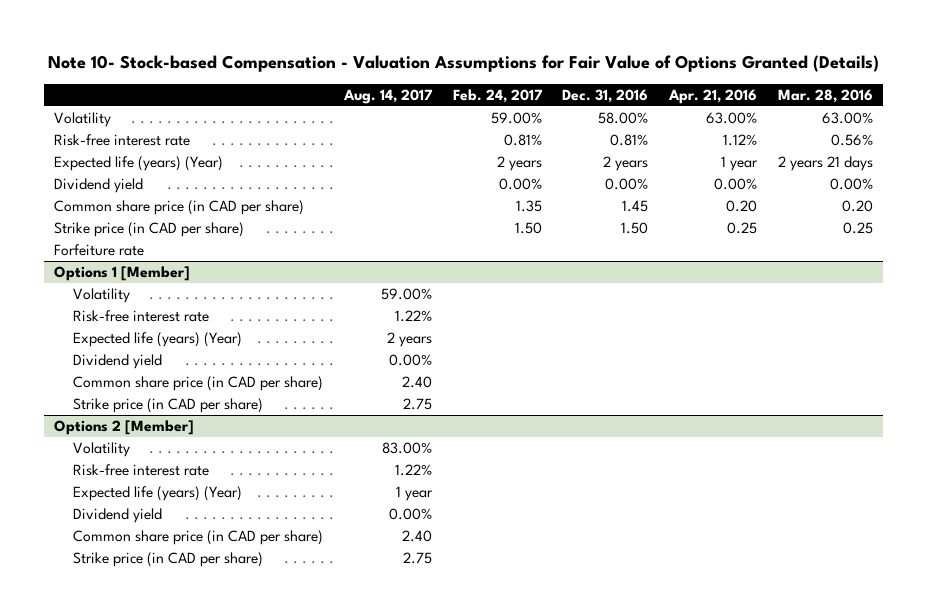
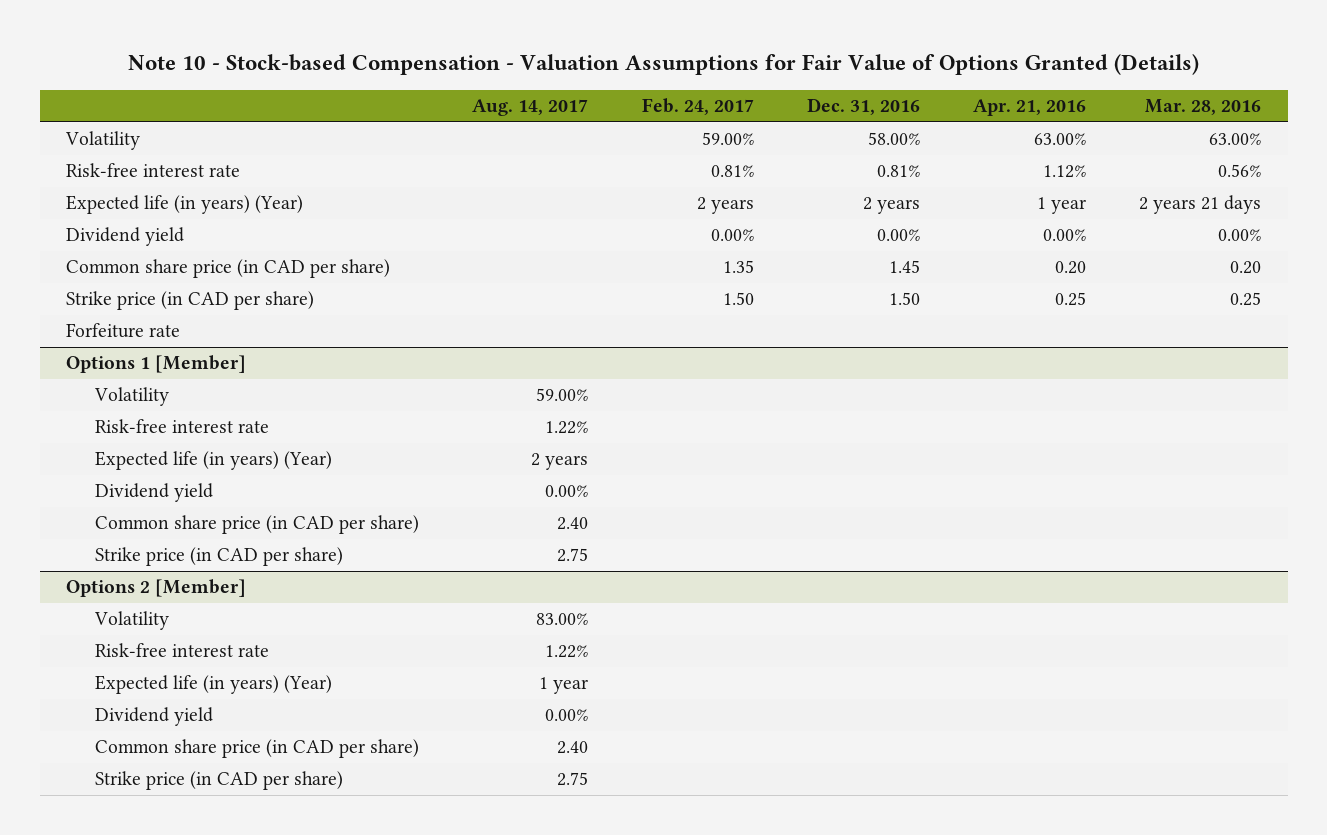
[47,54,879,72] Note 10- Stock-based Compensation - Valuation Assumptions for Fair Value of Options Granted (Details) -> [127,54,1199,76] Note 10 - Stock-based Compensation - Valuation Assumptions for Fair Value of Options Granted (Details)
[54,156,224,172] Expected life (years) (Year) -> [66,195,304,215] Expected life (in years) (Year)
[73,332,243,348] Expected life (years) (Year) -> [95,451,333,471] Expected life (in years) (Year)
[73,486,243,502] Expected life (years) (Year) -> [95,675,333,695] Expected life (in years) (Year)

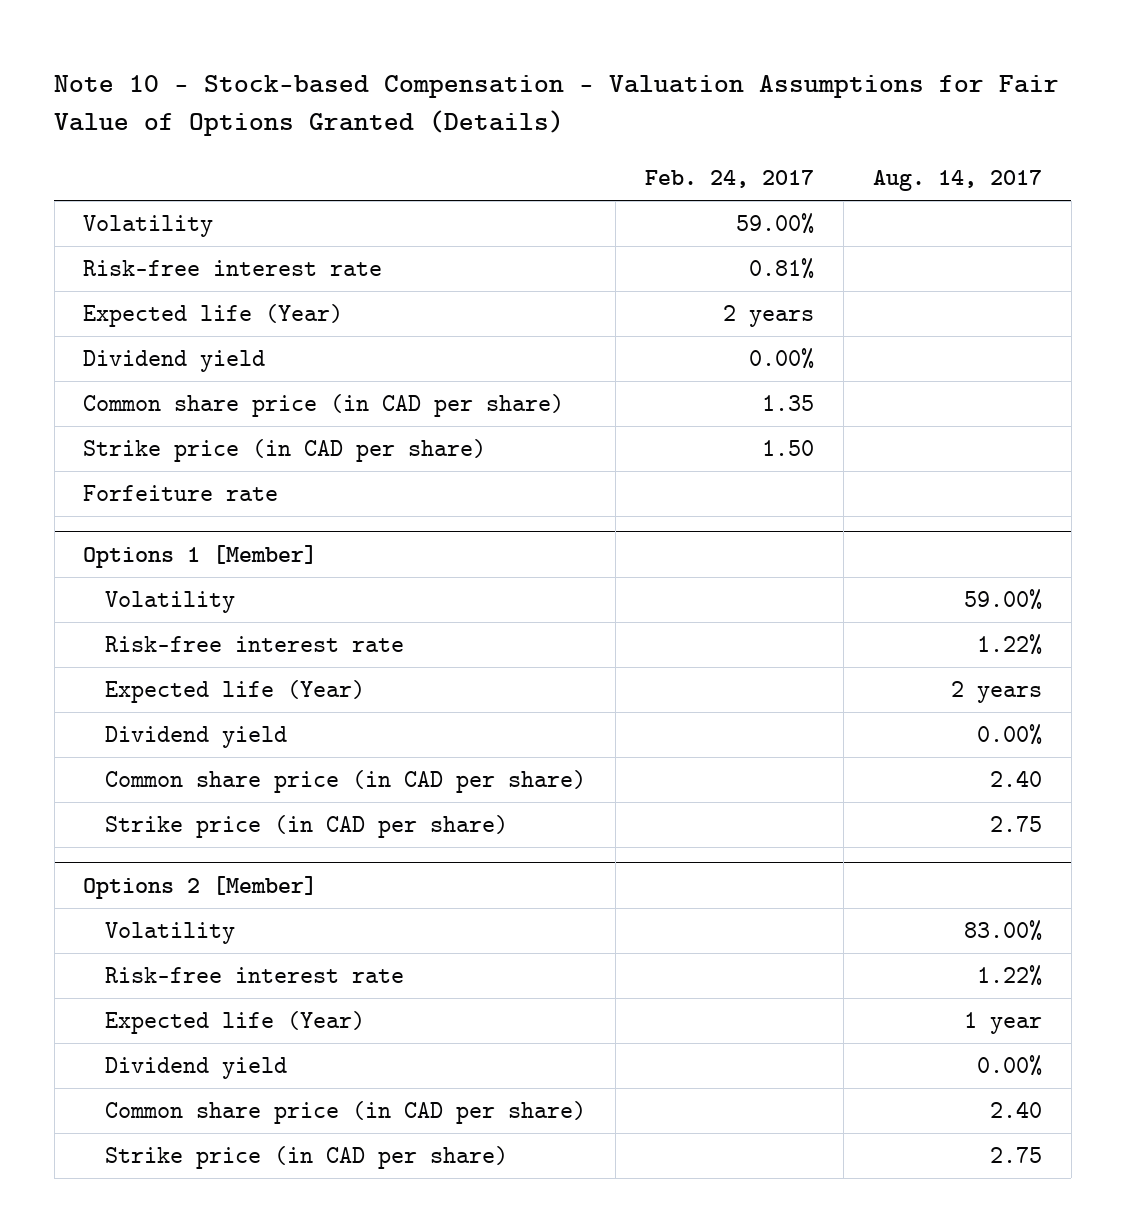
[806,98,920,116] Dec. 31, 2016 -> none
[972,99,1086,117] Apr. 21, 2016 -> none
[1145,99,1262,116] Mar. 28, 2016 -> none
[66,195,304,215] Expected life (in years) (Year) -> [83,304,344,328] Expected life (Year)
[95,451,333,471] Expected life (in years) (Year) -> [105,680,366,704] Expected life (Year)
[95,675,333,695] Expected life (in years) (Year) -> [105,1011,366,1035] Expected life (Year)

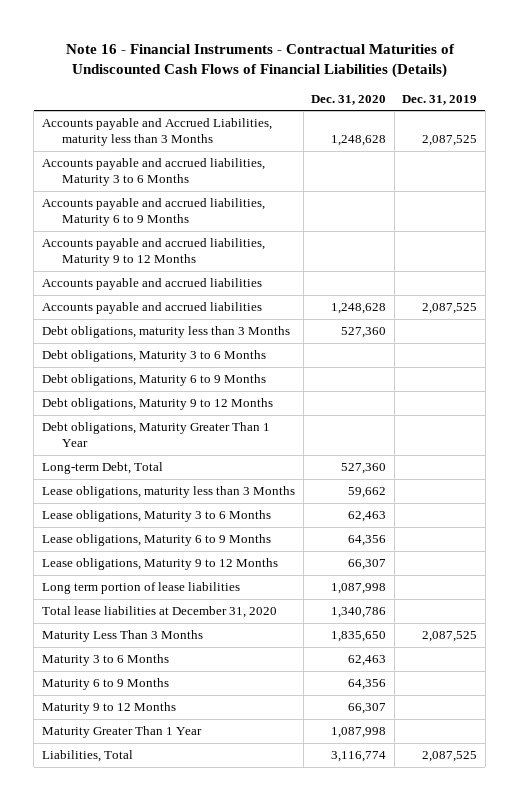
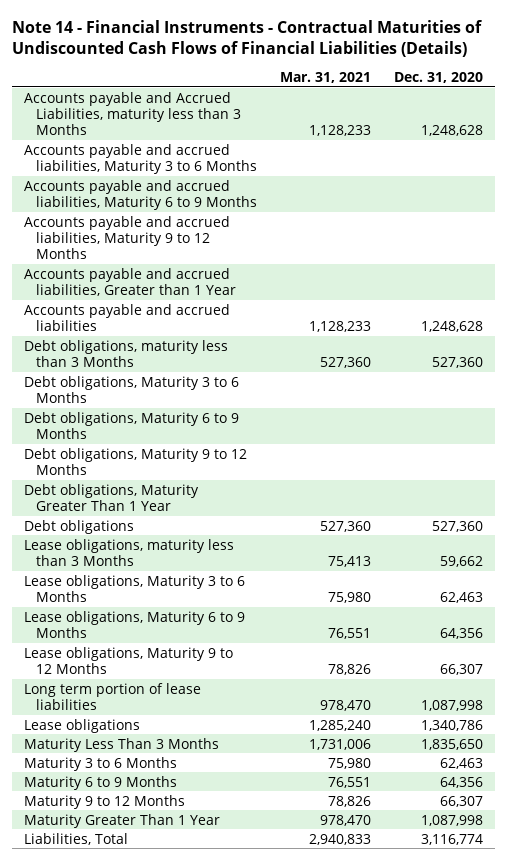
[65,43,455,78] Note 16 - Financial Instruments - Contractual Maturities of Undiscounted Cash Flows of Financial Liabilities (Details) -> [11,19,482,57] Note 14 - Financial Instruments - Contractual Maturities of Undiscounted Cash Flows of Financial Liabilities (Details)
[402,94,478,105] Dec. 31, 2019 -> none
none -> [280,71,372,83] Mar. 31, 2021
[42,277,263,290] Accounts payable and accrued liabilities -> [23,267,236,296] Accounts payable and accrued liabilities, Greater than 1 Year
[42,461,164,474] Long-term Debt, Total -> [23,519,134,534] Debt obligations
[42,605,278,618] Total lease liabilities at December 31, 2020 -> [23,718,140,733] Lease obligations

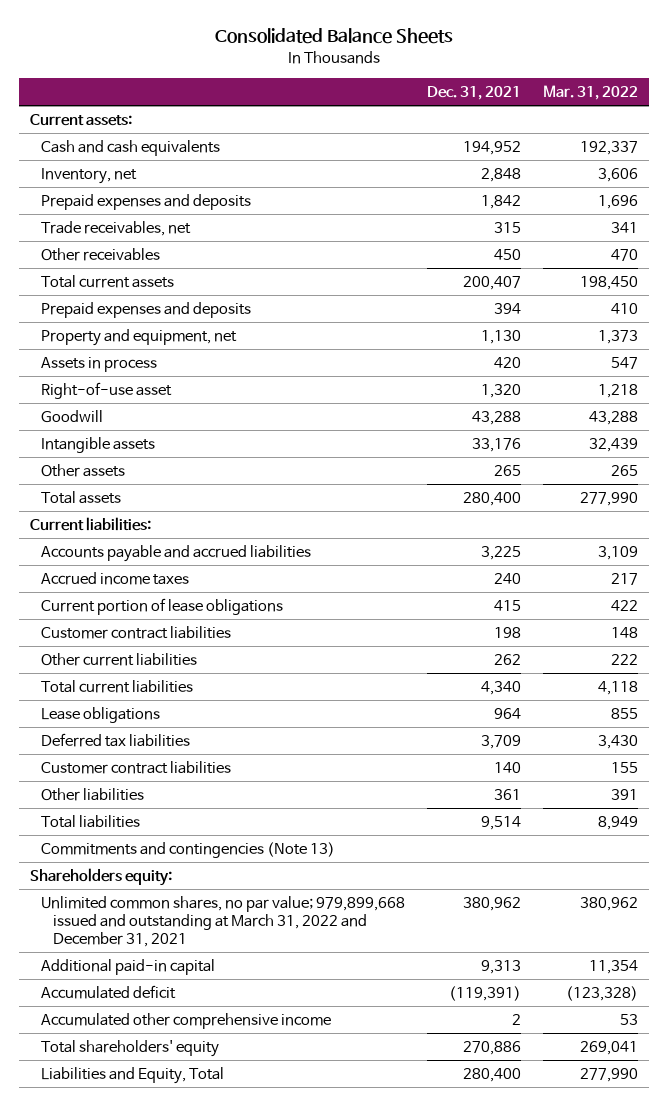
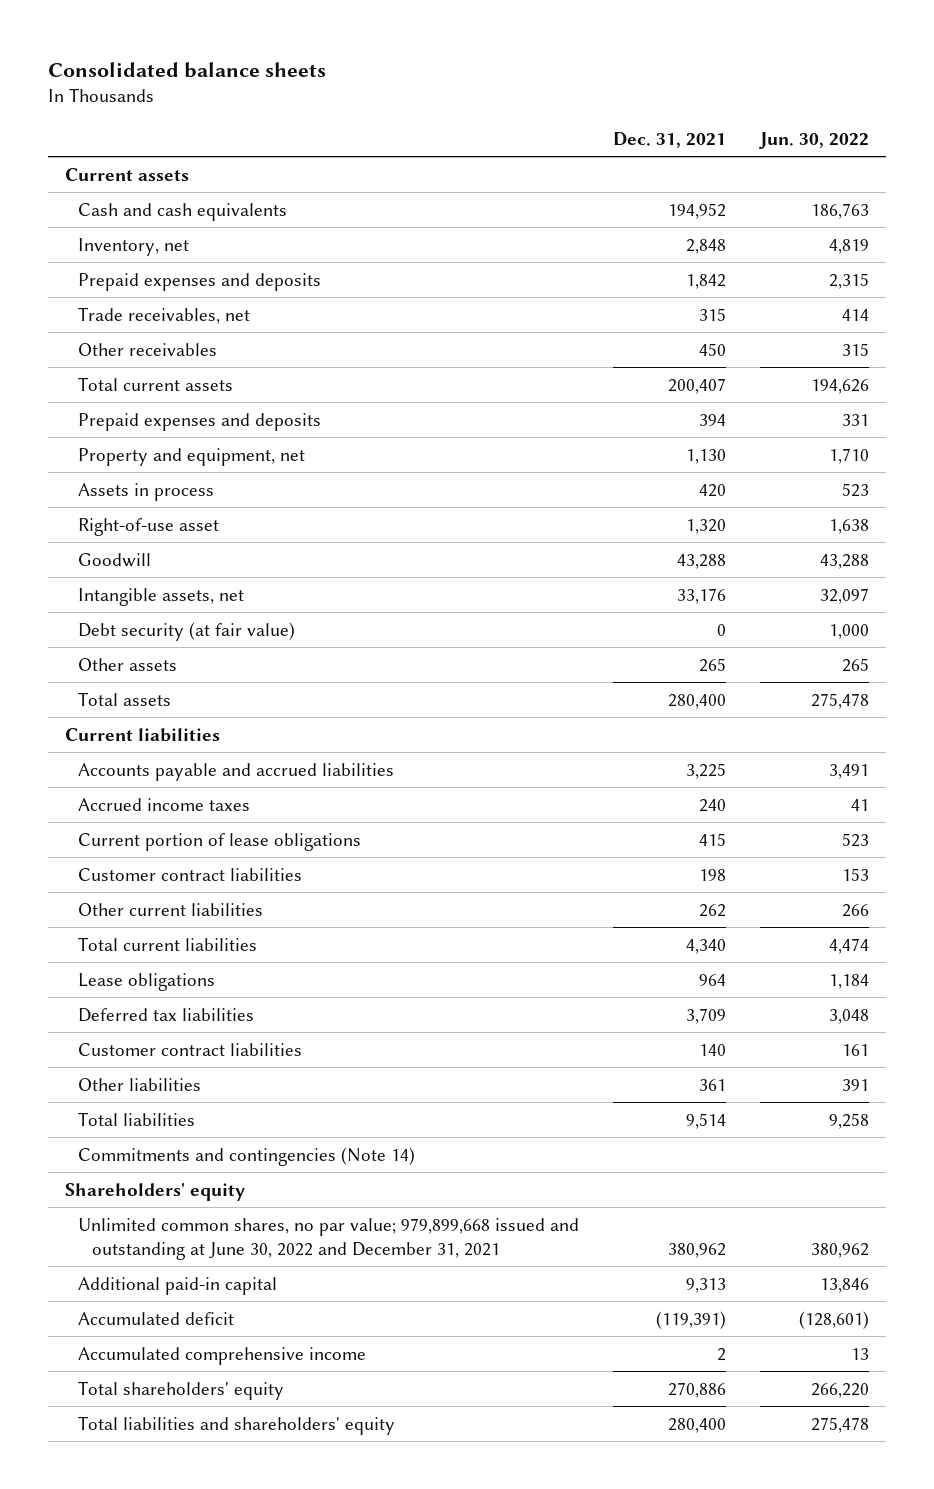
[214,28,453,45] Consolidated Balance Sheets -> [48,62,327,79] Consolidated balance sheets
[542,85,638,101] Mar. 31, 2022 -> none
none -> [759,131,870,149] Jun. 30, 2022
[29,114,132,127] Current assets: -> [64,167,189,181] Current assets
[41,437,156,454] Intangible assets -> [78,587,245,606] Intangible assets, net
none -> [78,621,296,641] Debt security (at fair value)
[29,517,151,532] Current liabilities: -> [64,727,220,742] Current liabilities
[41,842,336,859] Commitments and contingencies (Note 13) -> [78,1146,416,1166] Commitments and contingencies (Note 14)
[29,868,172,887] Shareholders equity: -> [64,1182,245,1201] Shareholders' equity
[41,896,406,948] Unlimited common shares, no par value; 979,899,668 issued and outstanding at March 31, 2022 and December 31, 2021 -> [78,1217,580,1260] Unlimited common shares, no par value; 979,899,668 issued and outstanding at June 30, 2022 and December 31, 2021
[41,1013,332,1030] Accumulated other comprehensive income -> [78,1346,367,1365] Accumulated comprehensive income
[41,1067,225,1085] Liabilities and Equity, Total -> [78,1415,396,1435] Total liabilities and shareholders' equity

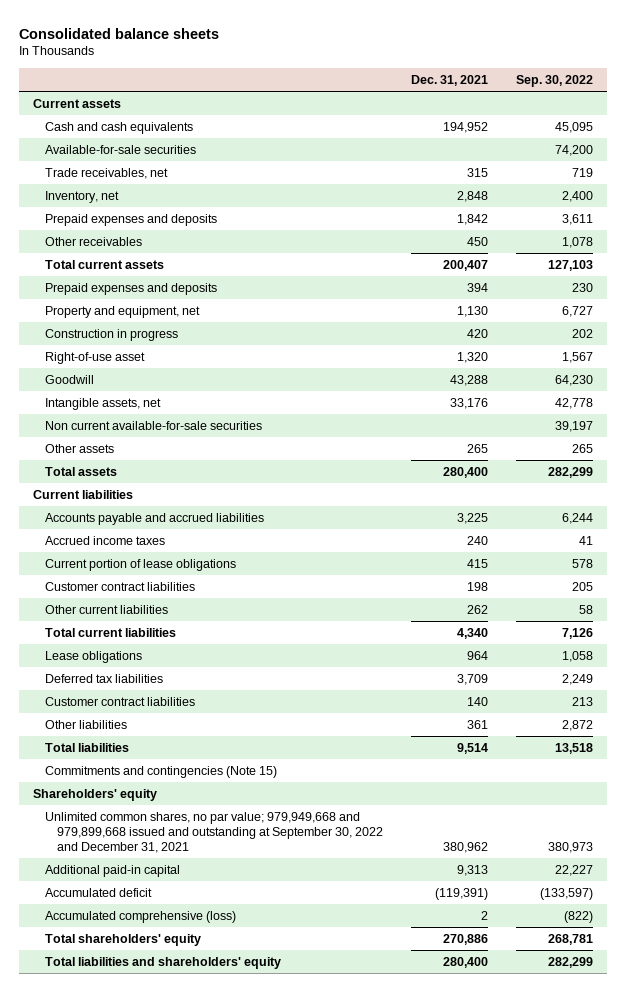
[759,131,870,149] Jun. 30, 2022 -> none
none -> [516,74,594,87] Sep. 30, 2022
none -> [45,144,197,154] Available-for-sale securities
[78,306,251,324] Trade receivables, net -> [45,167,169,179] Trade receivables, net
[78,482,215,501] Assets in process -> none
none -> [45,328,179,341] Construction in progress
[78,621,296,641] Debt security (at fair value) -> none
none -> [45,420,263,430] Non current available-for-sale securities
[78,1146,416,1166] Commitments and contingencies (Note 14) -> [45,765,278,778] Commitments and contingencies (Note 15)
[78,1217,580,1260] Unlimited common shares, no par value; 979,899,668 issued and outstanding at June 30, 2022 and December 31, 2021 -> [45,811,383,853] Unlimited common shares, no par value; 979,949,668 and 979,899,668 issued and outstanding at September 30, 2022 and December 31, 2021
[78,1346,367,1365] Accumulated comprehensive income -> [45,910,237,923] Accumulated comprehensive (loss)

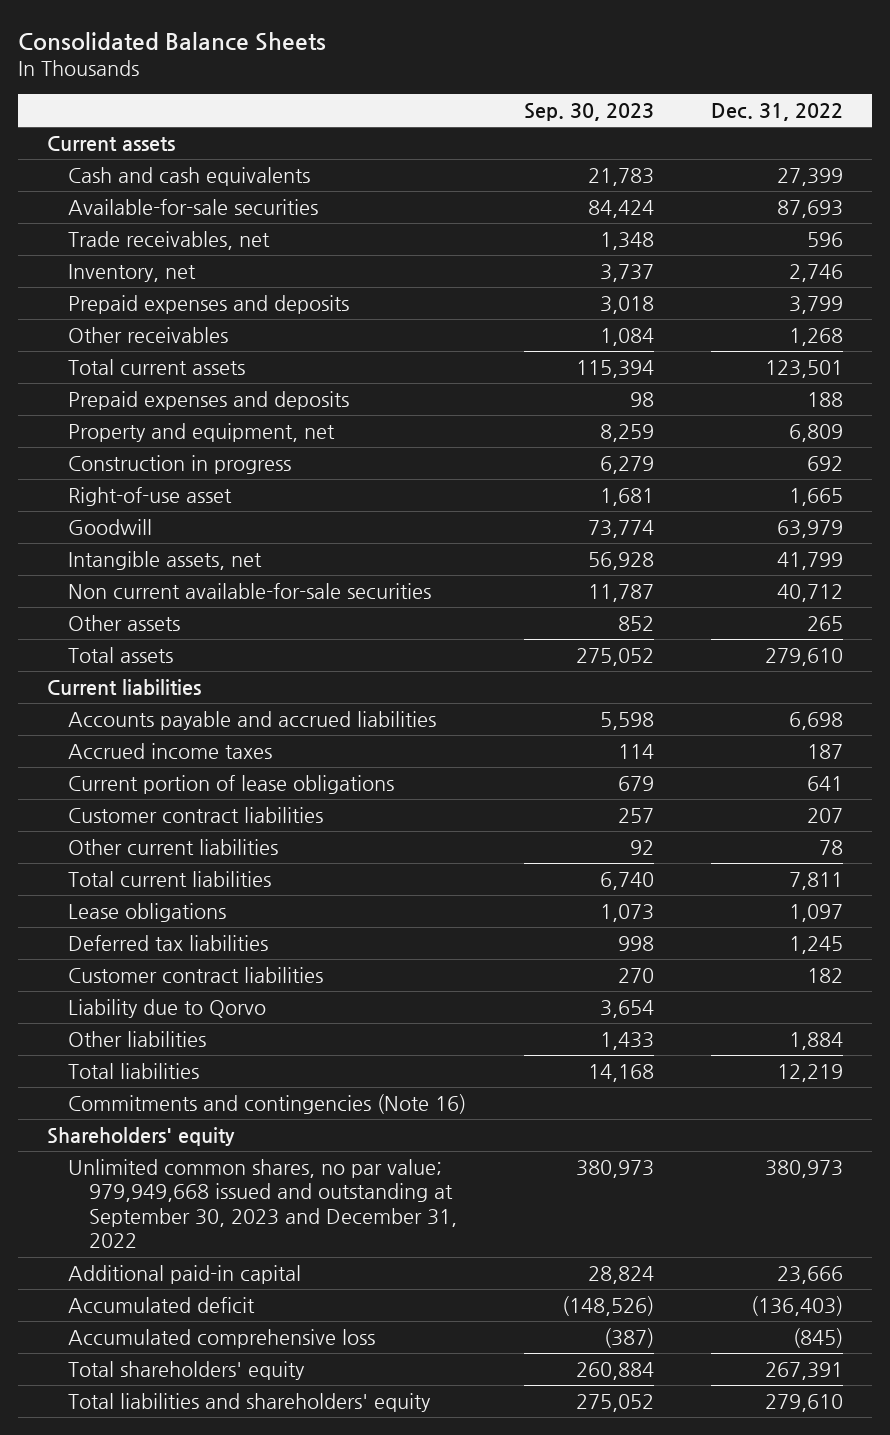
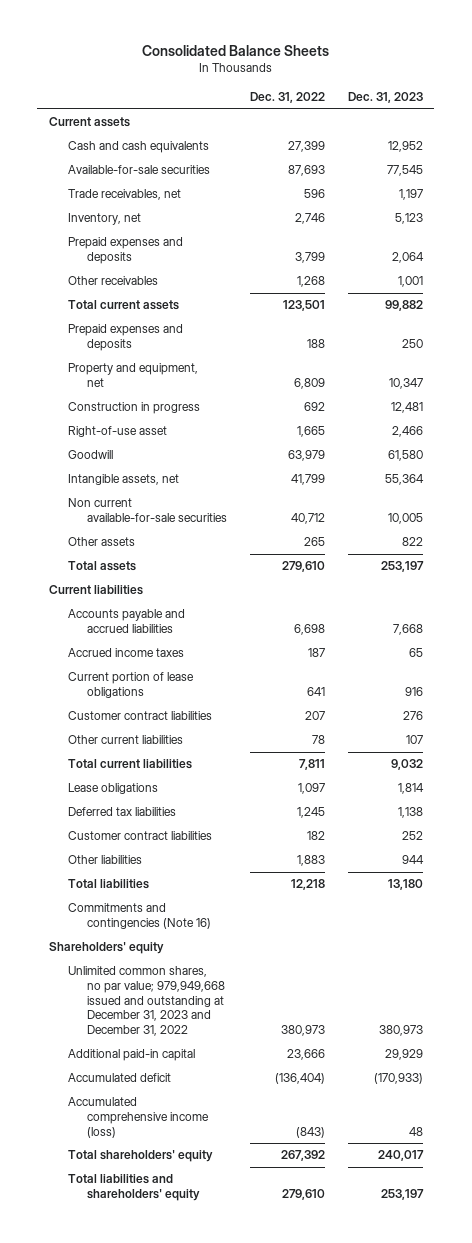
[523,103,654,122] Sep. 30, 2023 -> none
none -> [347,91,423,103] Dec. 31, 2023
[68,998,267,1018] Liability due to Qorvo -> none
[789,1031,844,1050] 1,884 -> [296,855,325,867] 1,883
[777,1063,844,1082] 12,219 -> [290,879,325,891] 12,218
[68,1158,458,1249] Unlimited common shares, no par value; 979,949,668 issued and outstanding at September 30, 2023 and December 31, 2022 -> [67,966,225,1037] Unlimited common shares, no par value; 979,949,668 issued and outstanding at December 31, 2023 and December 31, 2022
[751,1295,844,1316] (136,403) -> [274,1073,325,1085] (136,404)
[68,1328,376,1348] Accumulated comprehensive loss -> [67,1097,209,1138] Accumulated comprehensive income (loss)
[793,1327,844,1348] (845) -> [295,1126,325,1138] (843)
[765,1361,844,1380] 267,391 -> [280,1150,325,1162] 267,392

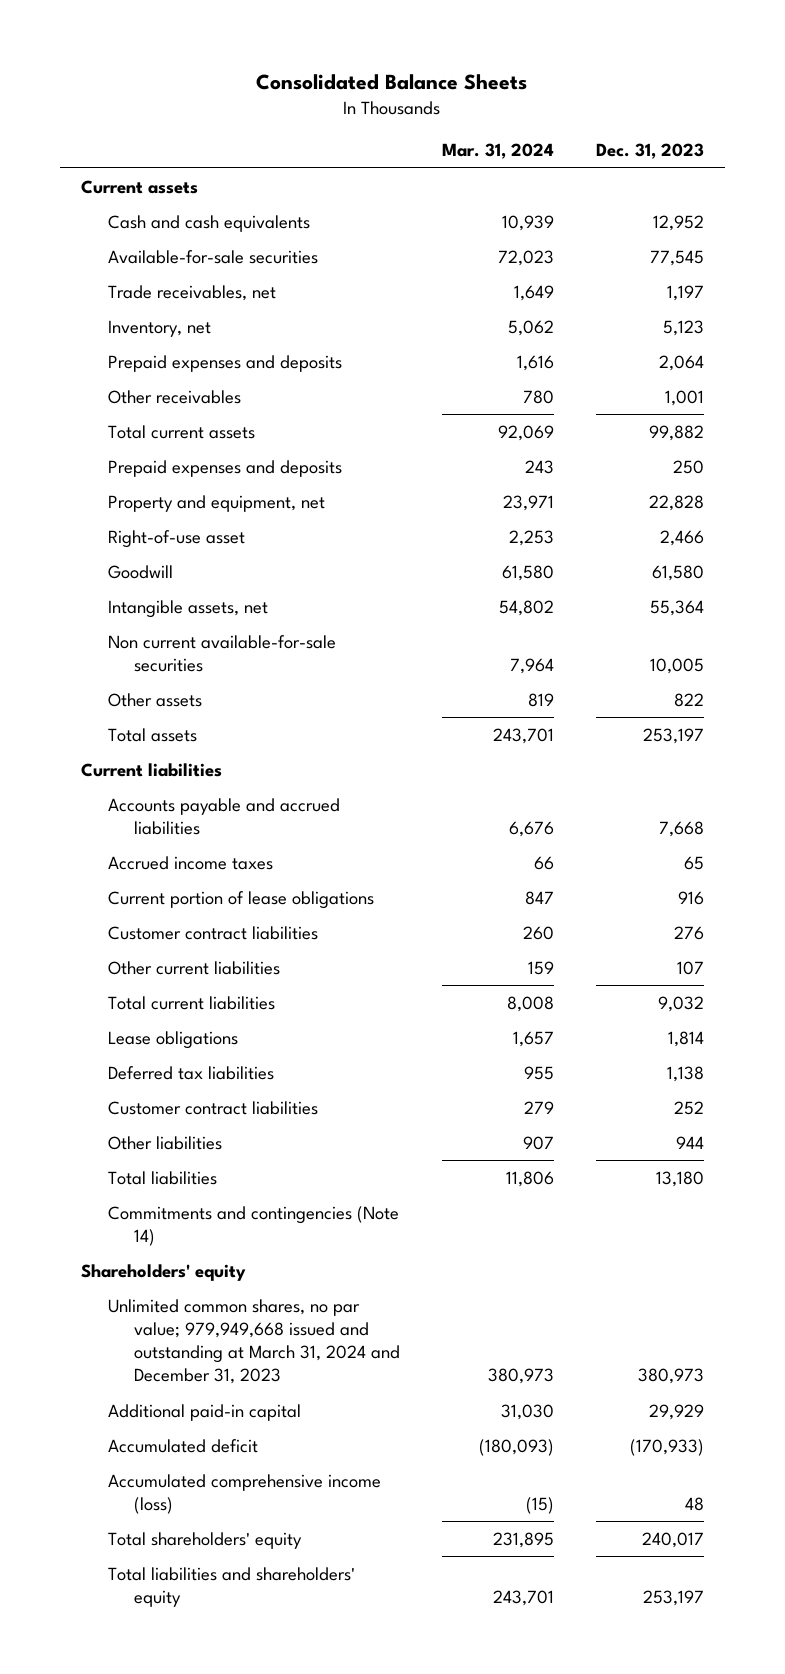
[249,91,325,103] Dec. 31, 2022 -> none
none -> [442,142,555,159] Mar. 31, 2024
[67,402,200,415] Construction in progress -> none
[388,378,423,390] 10,347 -> [649,494,705,511] 22,828
[67,903,211,930] Commitments and contingencies (Note 16) -> [107,1205,399,1246] Commitments and contingencies (Note 14)
[67,966,225,1037] Unlimited common shares, no par value; 979,949,668 issued and outstanding at December 31, 2023 and December 31, 2022 -> [107,1298,401,1384] Unlimited common shares, no par value; 979,949,668 issued and outstanding at March 31, 2024 and December 31, 2023

